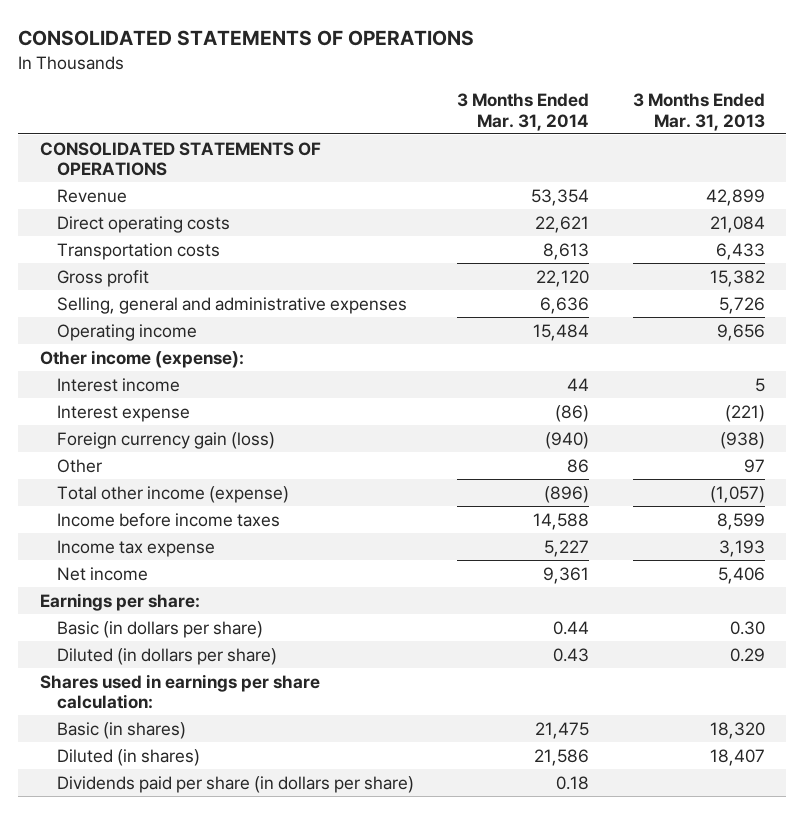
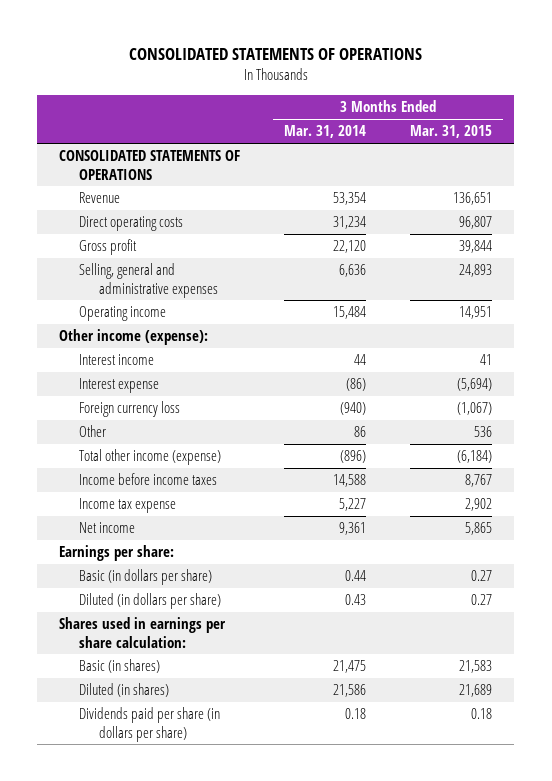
[632,93,765,131] 3 Months Ended Mar. 31, 2013 -> none
none -> [410,125,493,139] Mar. 31, 2015
[57,242,221,260] Transportation costs -> none
[535,215,590,233] 22,621 -> [333,216,367,230] 31,234
[57,431,276,449] Foreign currency gain (loss) -> [78,401,180,418] Foreign currency loss

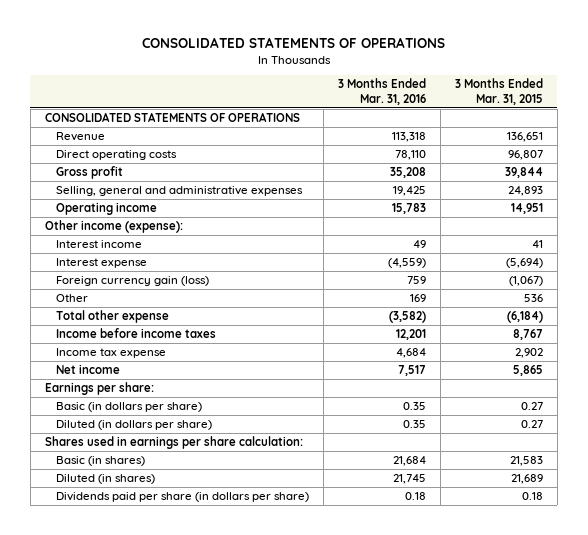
[284,125,367,139] Mar. 31, 2014 -> none
none -> [338,78,427,106] 3 Months Ended Mar. 31, 2016
[78,401,180,418] Foreign currency loss -> [56,275,210,286] Foreign currency gain (loss)
[78,449,221,466] Total other income (expense) -> [56,309,170,323] Total other expense

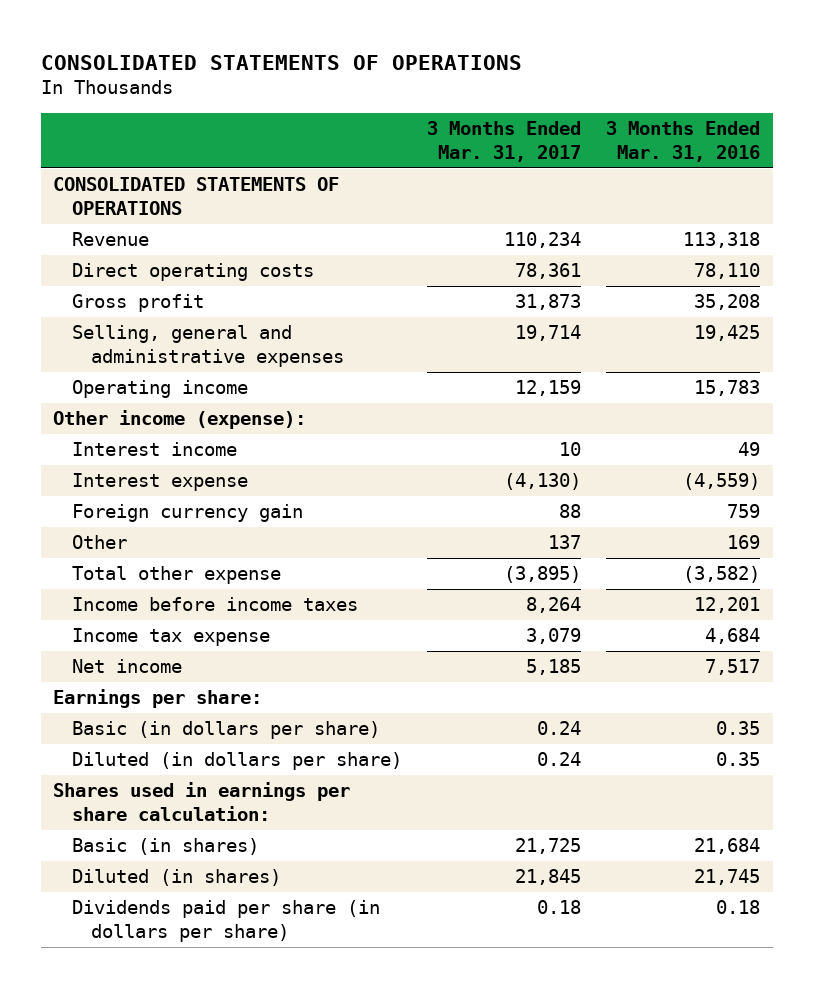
[454,78,543,106] 3 Months Ended Mar. 31, 2015 -> none
none -> [427,121,582,162] 3 Months Ended Mar. 31, 2017
[56,275,210,286] Foreign currency gain (loss) -> [72,504,304,523] Foreign currency gain

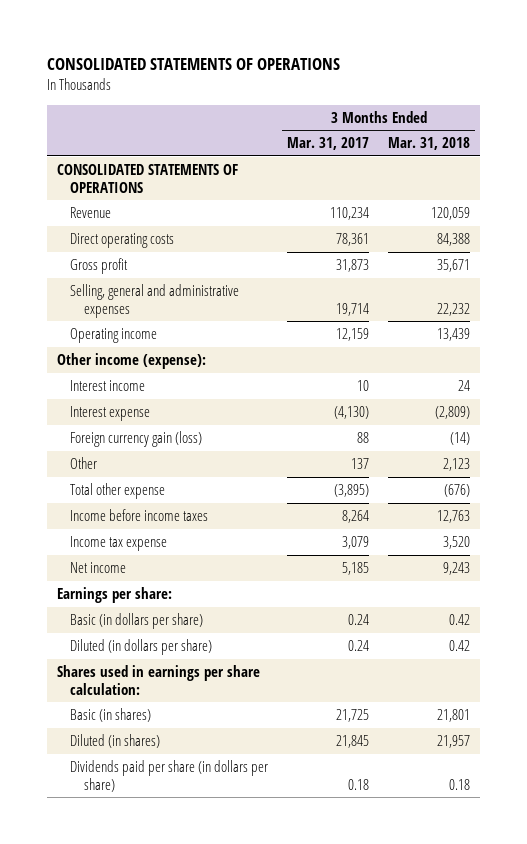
[606,121,761,162] 3 Months Ended Mar. 31, 2016 -> none
none -> [388,137,471,151] Mar. 31, 2018
[72,504,304,523] Foreign currency gain -> [70,431,203,448] Foreign currency gain (loss)

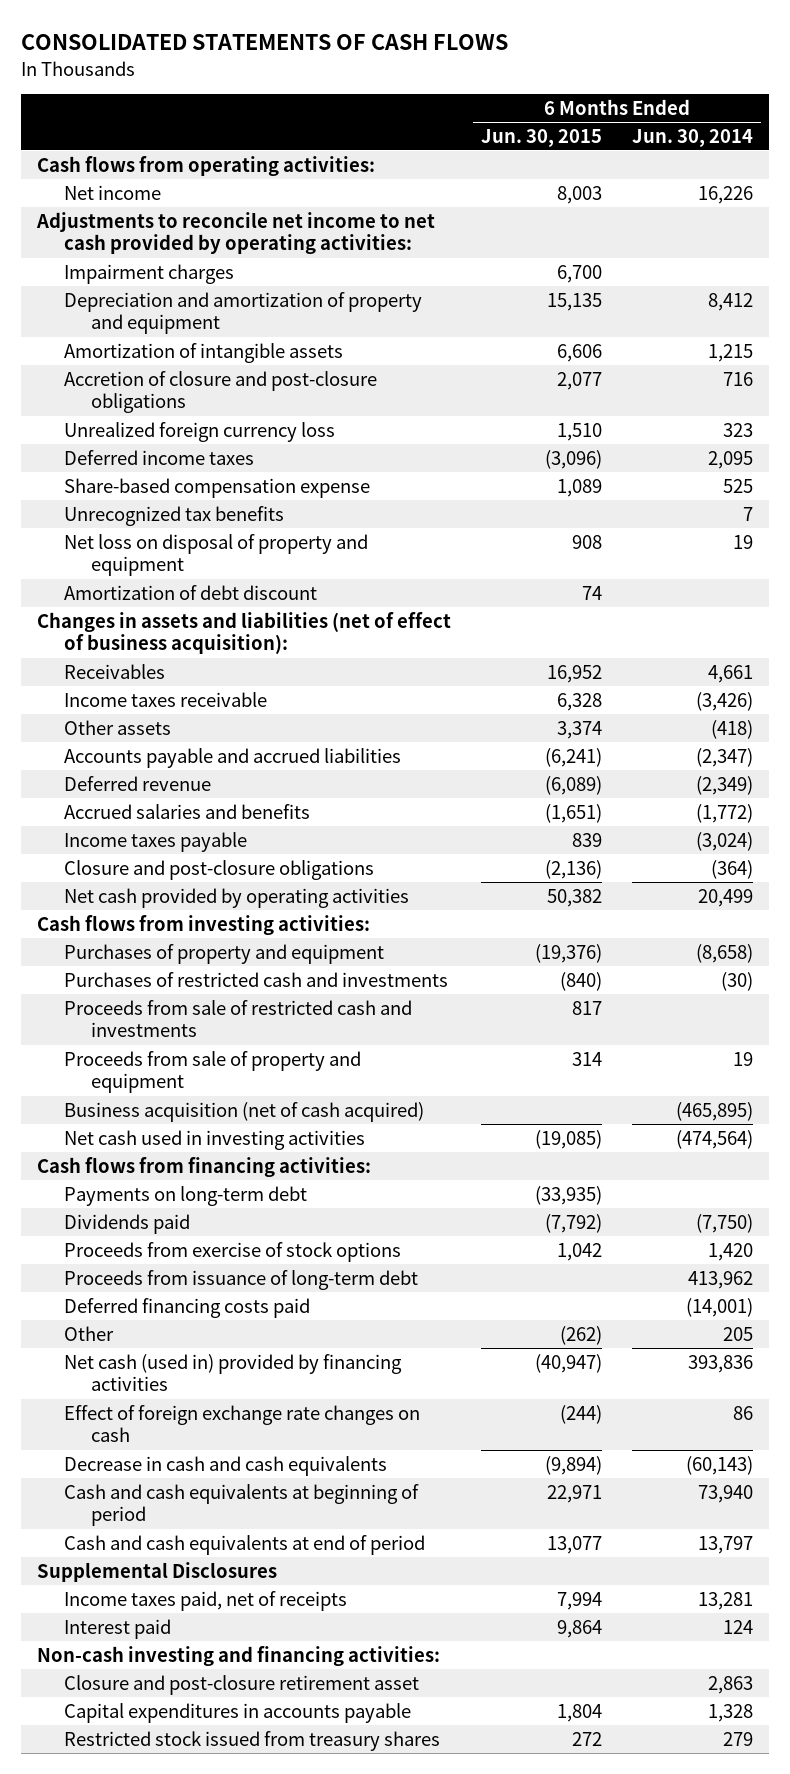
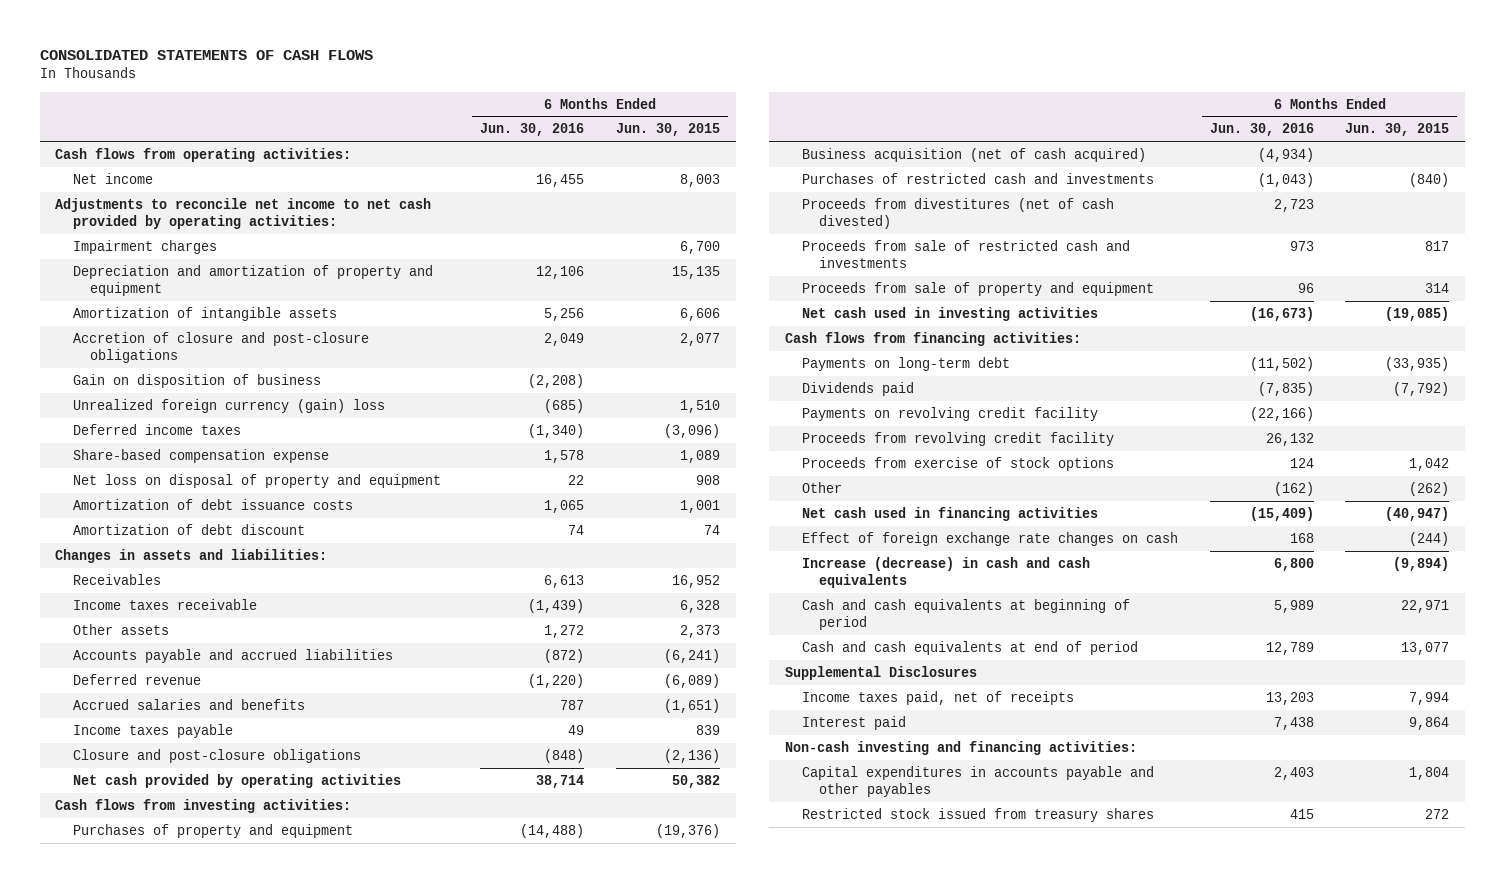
[632,128,754,147] Jun. 30, 2014 -> none
none -> [480,123,585,137] Jun. 30, 2016
none -> [72,373,321,388] Gain on disposition of business
[64,421,336,442] Unrealized foreign currency loss -> [72,398,385,413] Unrealized foreign currency (gain) loss
[64,505,285,526] Unrecognized tax benefits -> none
none -> [72,498,353,510] Amortization of debt issuance costs
[36,611,451,655] Changes in assets and liabilities (net of effect of business acquisition): -> [55,548,328,563] Changes in assets and liabilities:
[556,720,602,739] 3,374 -> [679,624,720,638] 2,373
[64,1101,425,1122] Business acquisition (net of cash acquired) -> [802,147,1147,162] Business acquisition (net of cash acquired)
none -> [802,197,1115,229] Proceeds from divestitures (net of cash divested)
none -> [802,406,1099,421] Payments on revolving credit facility
none -> [802,431,1115,446] Proceeds from revolving credit facility
[64,1269,419,1290] Proceeds from issuance of long-term debt -> none
[64,1297,311,1318] Deferred financing costs paid -> none
[64,1353,403,1392] Net cash (used in) provided by financing activities -> [802,506,1099,521] Net cash used in financing activities
[64,1455,388,1476] Decrease in cash and cash equivalents -> [802,556,1091,588] Increase (decrease) in cash and cash equivalents
[64,1674,420,1695] Closure and post-closure retirement asset -> none
[64,1702,412,1723] Capital expenditures in accounts payable -> [802,765,1155,797] Capital expenditures in accounts payable and other payables

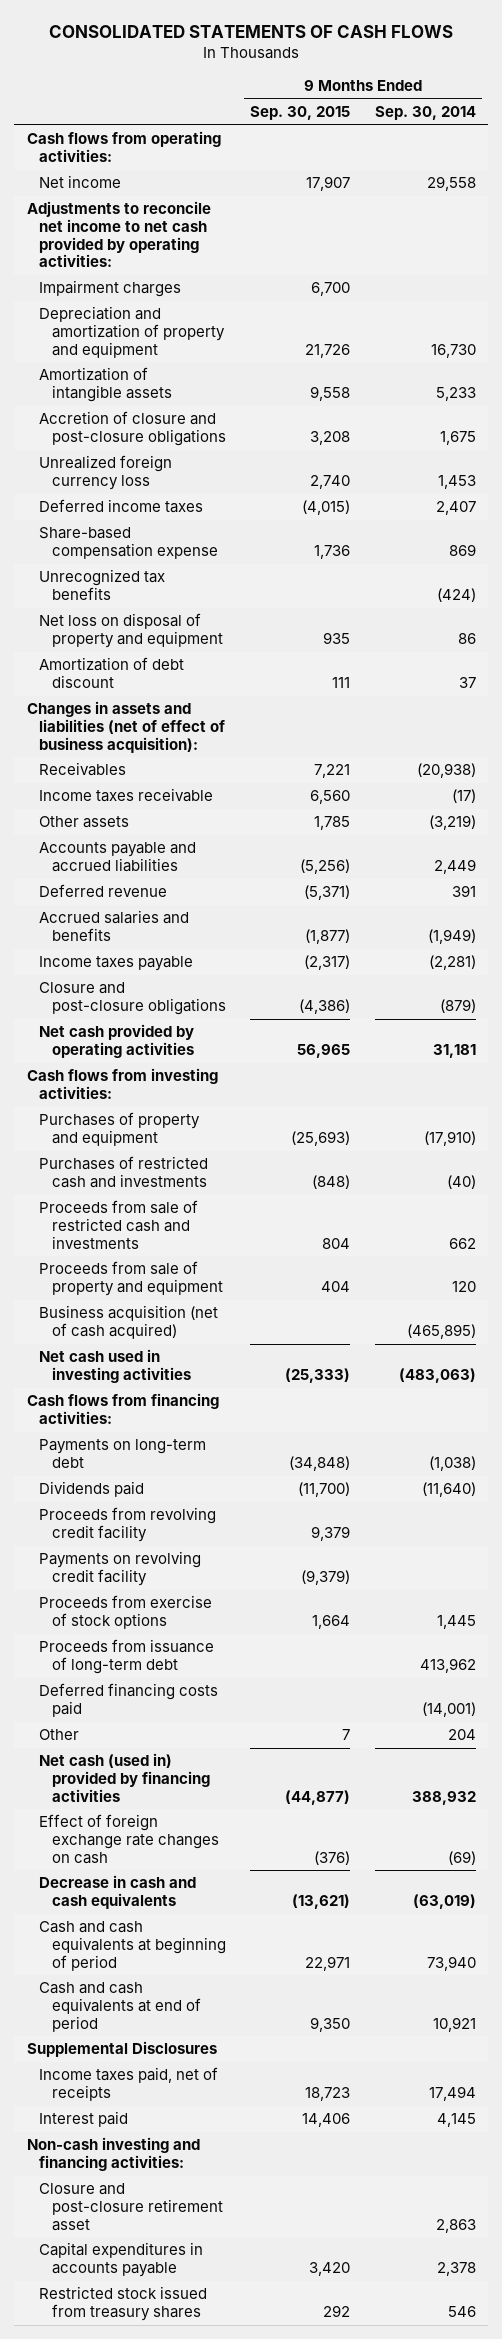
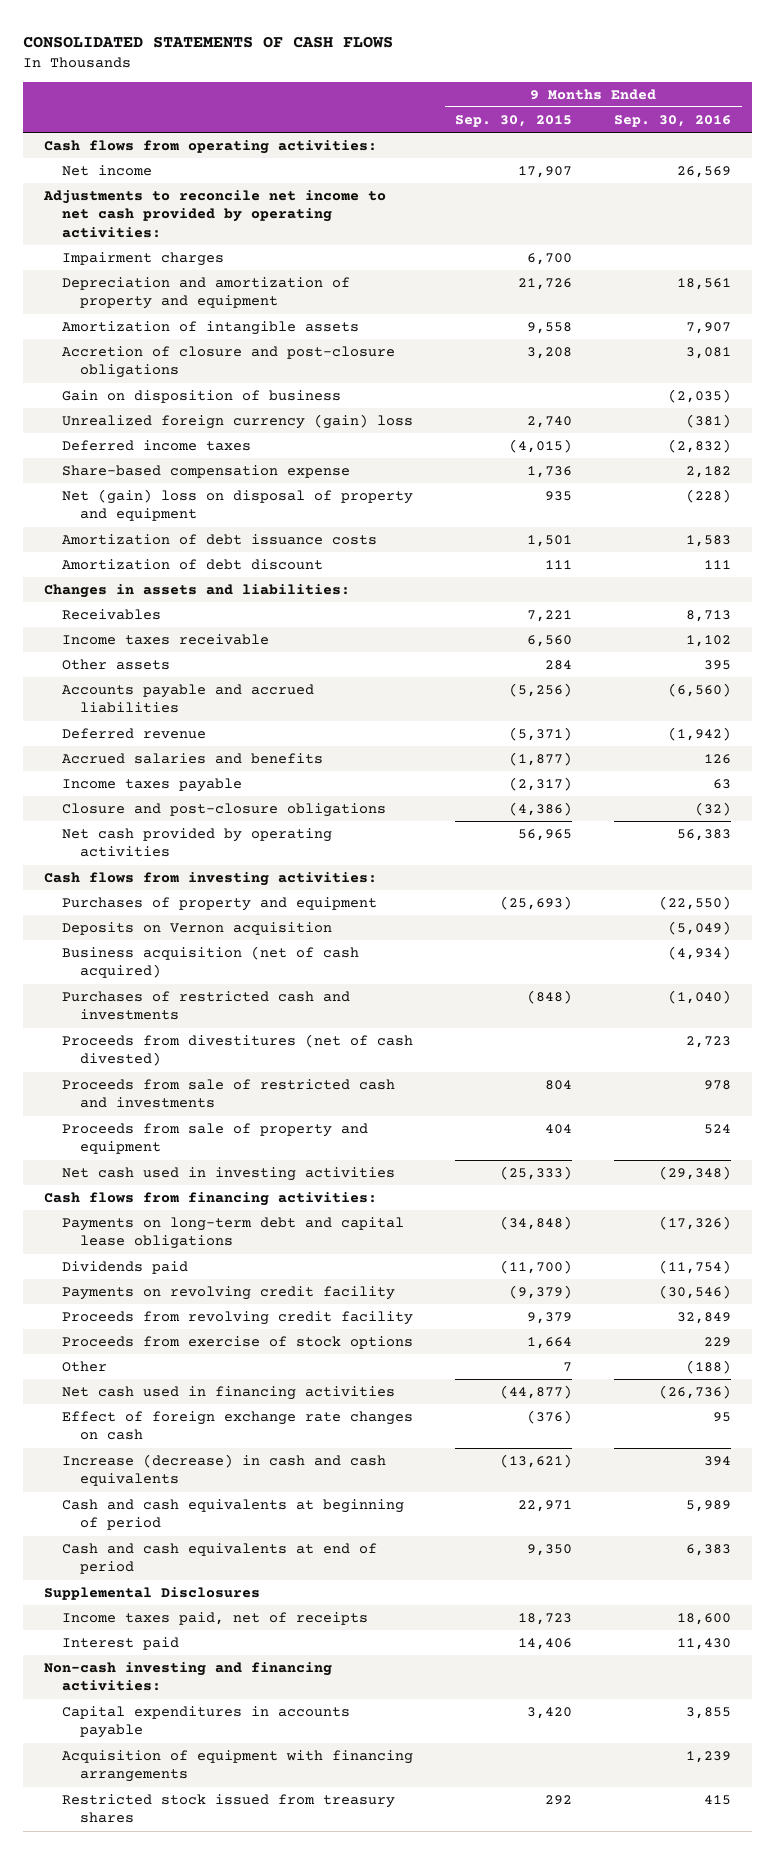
[374,105,476,120] Sep. 30, 2014 -> none
none -> [614,114,732,127] Sep. 30, 2016
none -> [61,389,341,403] Gain on disposition of business
[39,455,173,491] Unrealized foreign currency loss -> [61,413,413,429] Unrealized foreign currency (gain) loss
[39,569,166,601] Unrecognized tax benefits -> none
[39,613,224,649] Net loss on disposal of property and equipment -> [61,488,413,522] Net (gain) loss on disposal of property and equipment
none -> [61,533,377,545] Amortization of debt issuance costs
[26,701,226,753] Changes in assets and liabilities (net of effect of business acquisition): -> [44,583,351,598] Changes in assets and liabilities:
[314,816,351,831] 1,785 -> [545,659,573,670] 284
none -> [61,921,332,935] Deposits on Vernon acquisition
[39,1305,219,1340] Business acquisition (net of cash acquired) -> [61,945,359,979] Business acquisition (net of cash acquired)
none -> [61,1033,413,1067] Proceeds from divestitures (net of cash divested)
[39,1439,207,1469] Payments on long-term debt -> [61,1216,404,1250] Payments on long-term debt and capital lease obligations
[39,1507,217,1543] Proceeds from revolving credit facility -> [61,1310,413,1325] Proceeds from revolving credit facility
[39,1639,215,1675] Proceeds from issuance of long-term debt -> none
[39,1683,219,1718] Deferred financing costs paid -> none
[39,1753,211,1802] Net cash (used in) provided by financing activities -> [61,1385,395,1400] Net cash used in financing activities
[39,1875,197,1910] Decrease in cash and cash equivalents -> [61,1453,386,1487] Increase (decrease) in cash and cash equivalents
[39,2183,224,2231] Closure and post-closure retirement asset -> none
none -> [61,1749,413,1783] Acquisition of equipment with financing arrangements

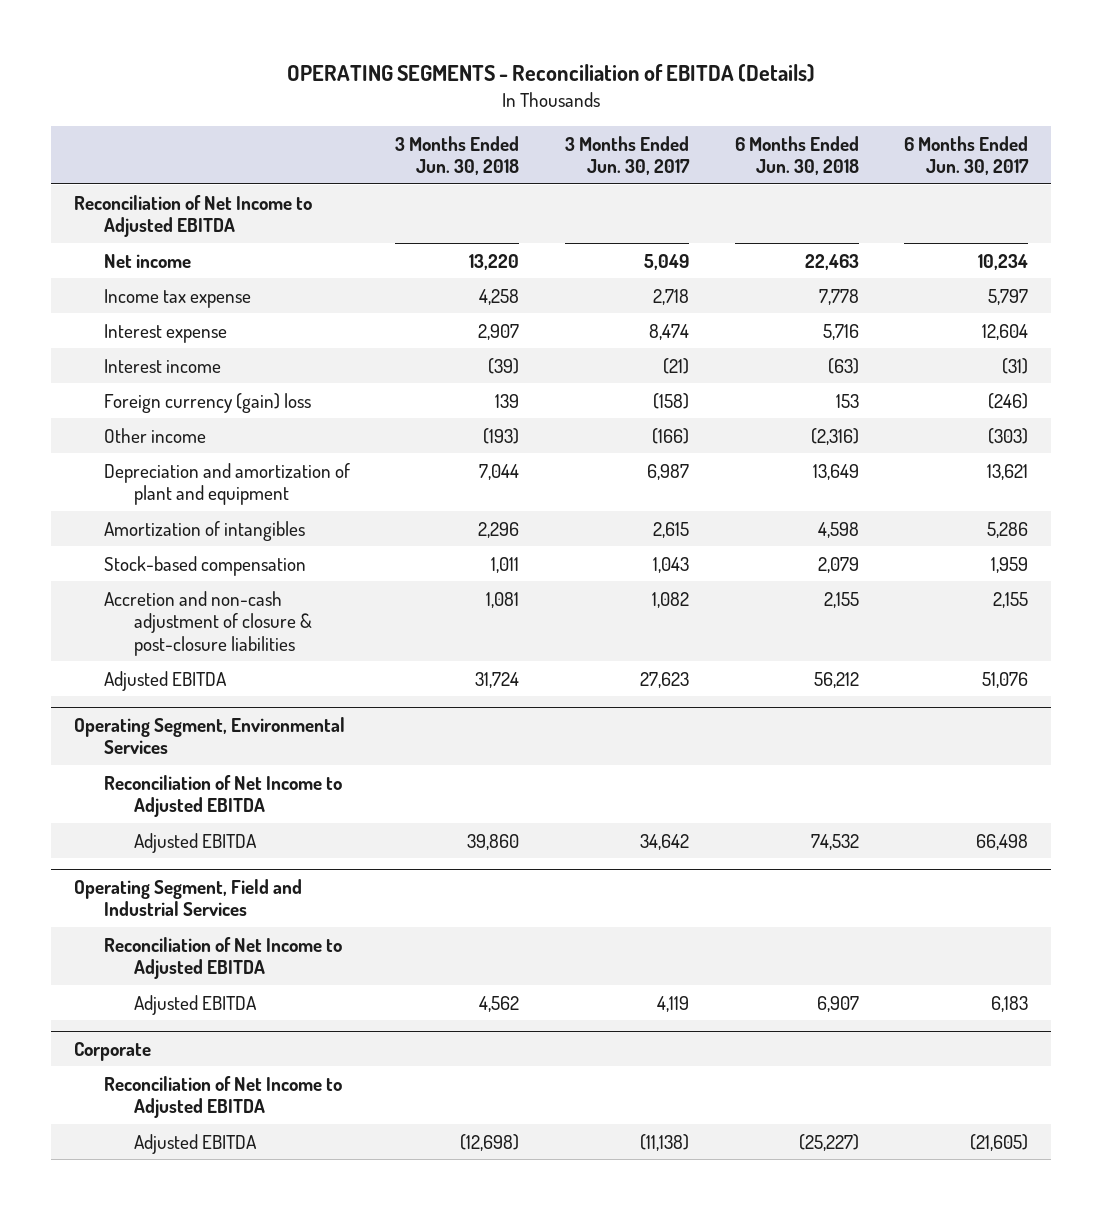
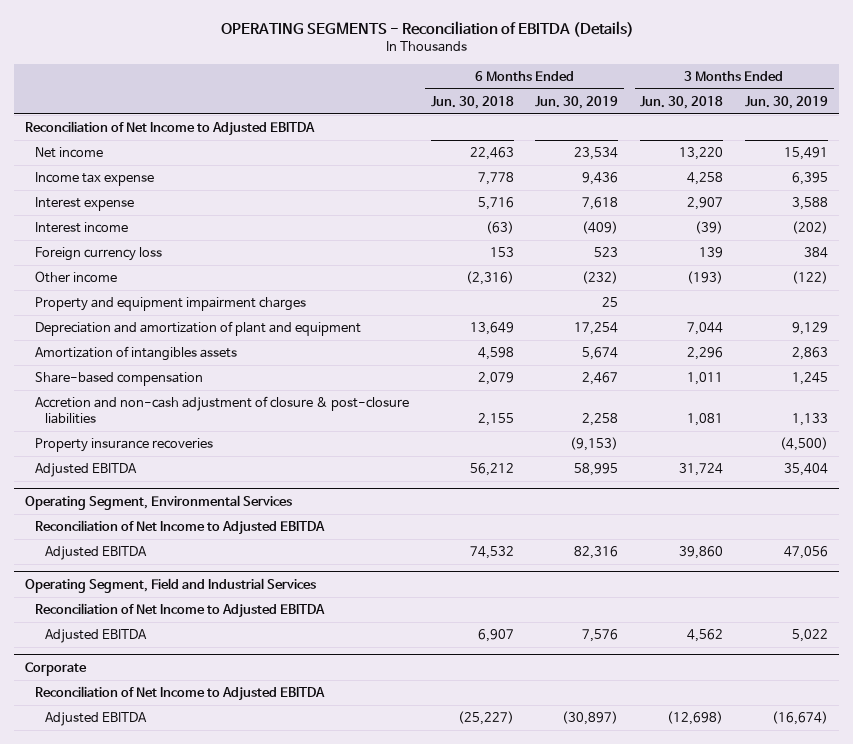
[565,135,691,176] 3 Months Ended Jun. 30, 2017 -> none
[904,135,1030,176] 6 Months Ended Jun. 30, 2017 -> none
none -> [535,95,619,109] Jun. 30, 2019
none -> [745,95,829,109] Jun. 30, 2019
[103,392,311,413] Foreign currency (gain) loss -> [34,247,162,262] Foreign currency loss
none -> [34,297,306,312] Property and equipment impairment charges
[103,520,305,541] Amortization of intangibles -> [34,346,237,362] Amortization of intangibles assets
[103,555,306,576] Stock-based compensation -> [34,372,203,387] Share-based compensation
none -> [34,438,213,453] Property insurance recoveries

